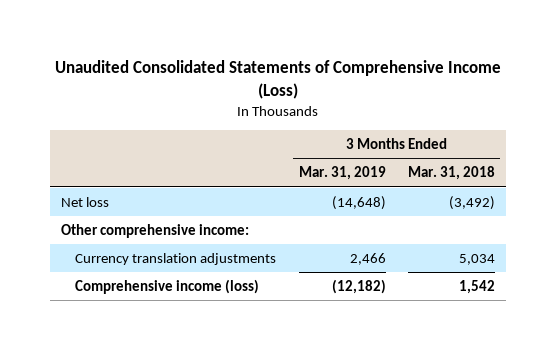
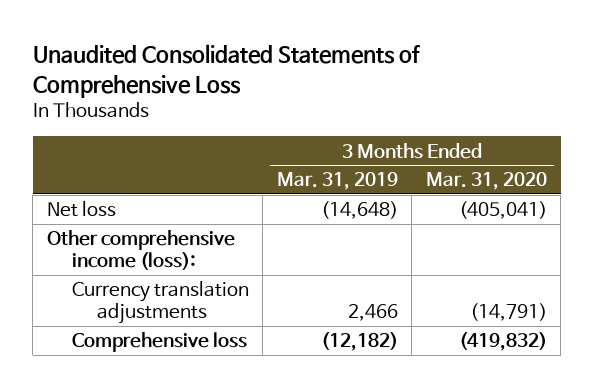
[55,59,502,99] Unaudited Consolidated Statements of Comprehensive Income (Loss) -> [32,44,421,98] Unaudited Consolidated Statements of Comprehensive Loss
[407,166,495,181] Mar. 31, 2018 -> none
none -> [425,172,547,191] Mar. 31, 2020
[61,223,250,238] Other comprehensive income: -> [46,230,235,271] Other comprehensive income (loss):
[75,278,260,294] Comprehensive income (loss) -> [71,332,247,353] Comprehensive loss

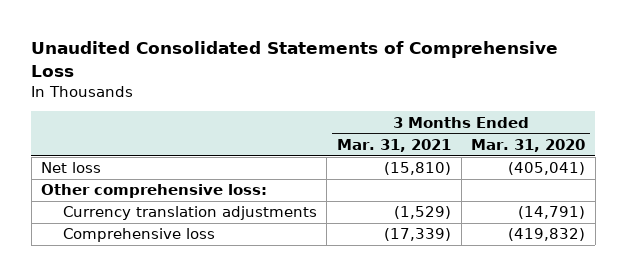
[276,172,398,191] Mar. 31, 2019 -> none
none -> [337,138,452,152] Mar. 31, 2021
[46,230,235,271] Other comprehensive income (loss): -> [41,184,268,199] Other comprehensive loss:

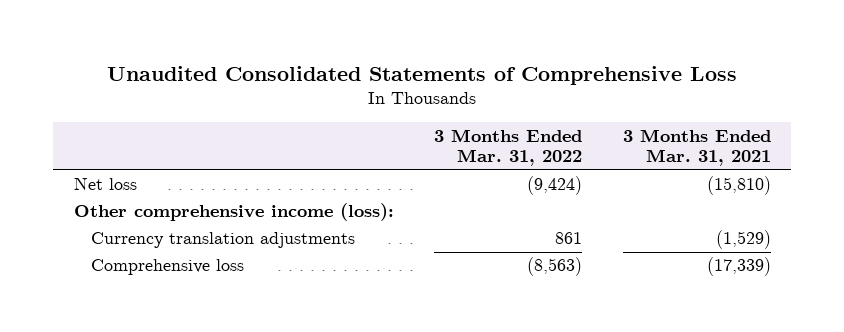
[471,138,586,152] Mar. 31, 2020 -> none
none -> [434,128,583,167] 3 Months Ended Mar. 31, 2022
[41,184,268,199] Other comprehensive loss: -> [73,203,394,222] Other comprehensive income (loss):

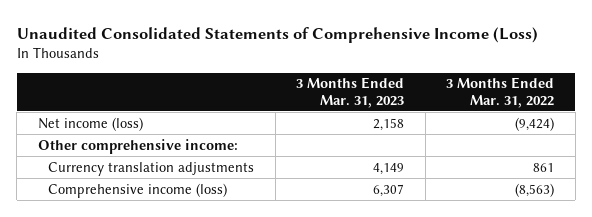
[107,65,738,85] Unaudited Consolidated Statements of Comprehensive Loss -> [16,27,538,44] Unaudited Consolidated Statements of Comprehensive Income (Loss)
[622,128,771,167] 3 Months Ended Mar. 31, 2021 -> none
none -> [296,77,405,108] 3 Months Ended Mar. 31, 2023
[73,177,137,191] Net loss -> [37,116,143,131] Net income (loss)
[73,203,394,222] Other comprehensive income (loss): -> [37,138,238,154] Other comprehensive income:
[90,259,244,276] Comprehensive loss -> [48,182,228,198] Comprehensive income (loss)

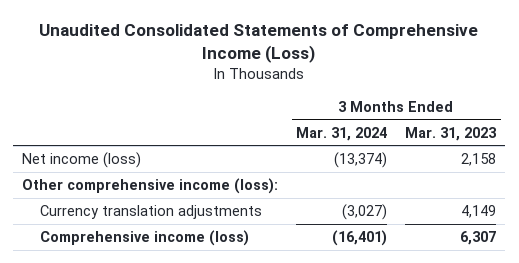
[446,77,555,108] 3 Months Ended Mar. 31, 2022 -> none
none -> [296,126,388,141] Mar. 31, 2024
[37,138,238,154] Other comprehensive income: -> [22,178,279,195] Other comprehensive income (loss):

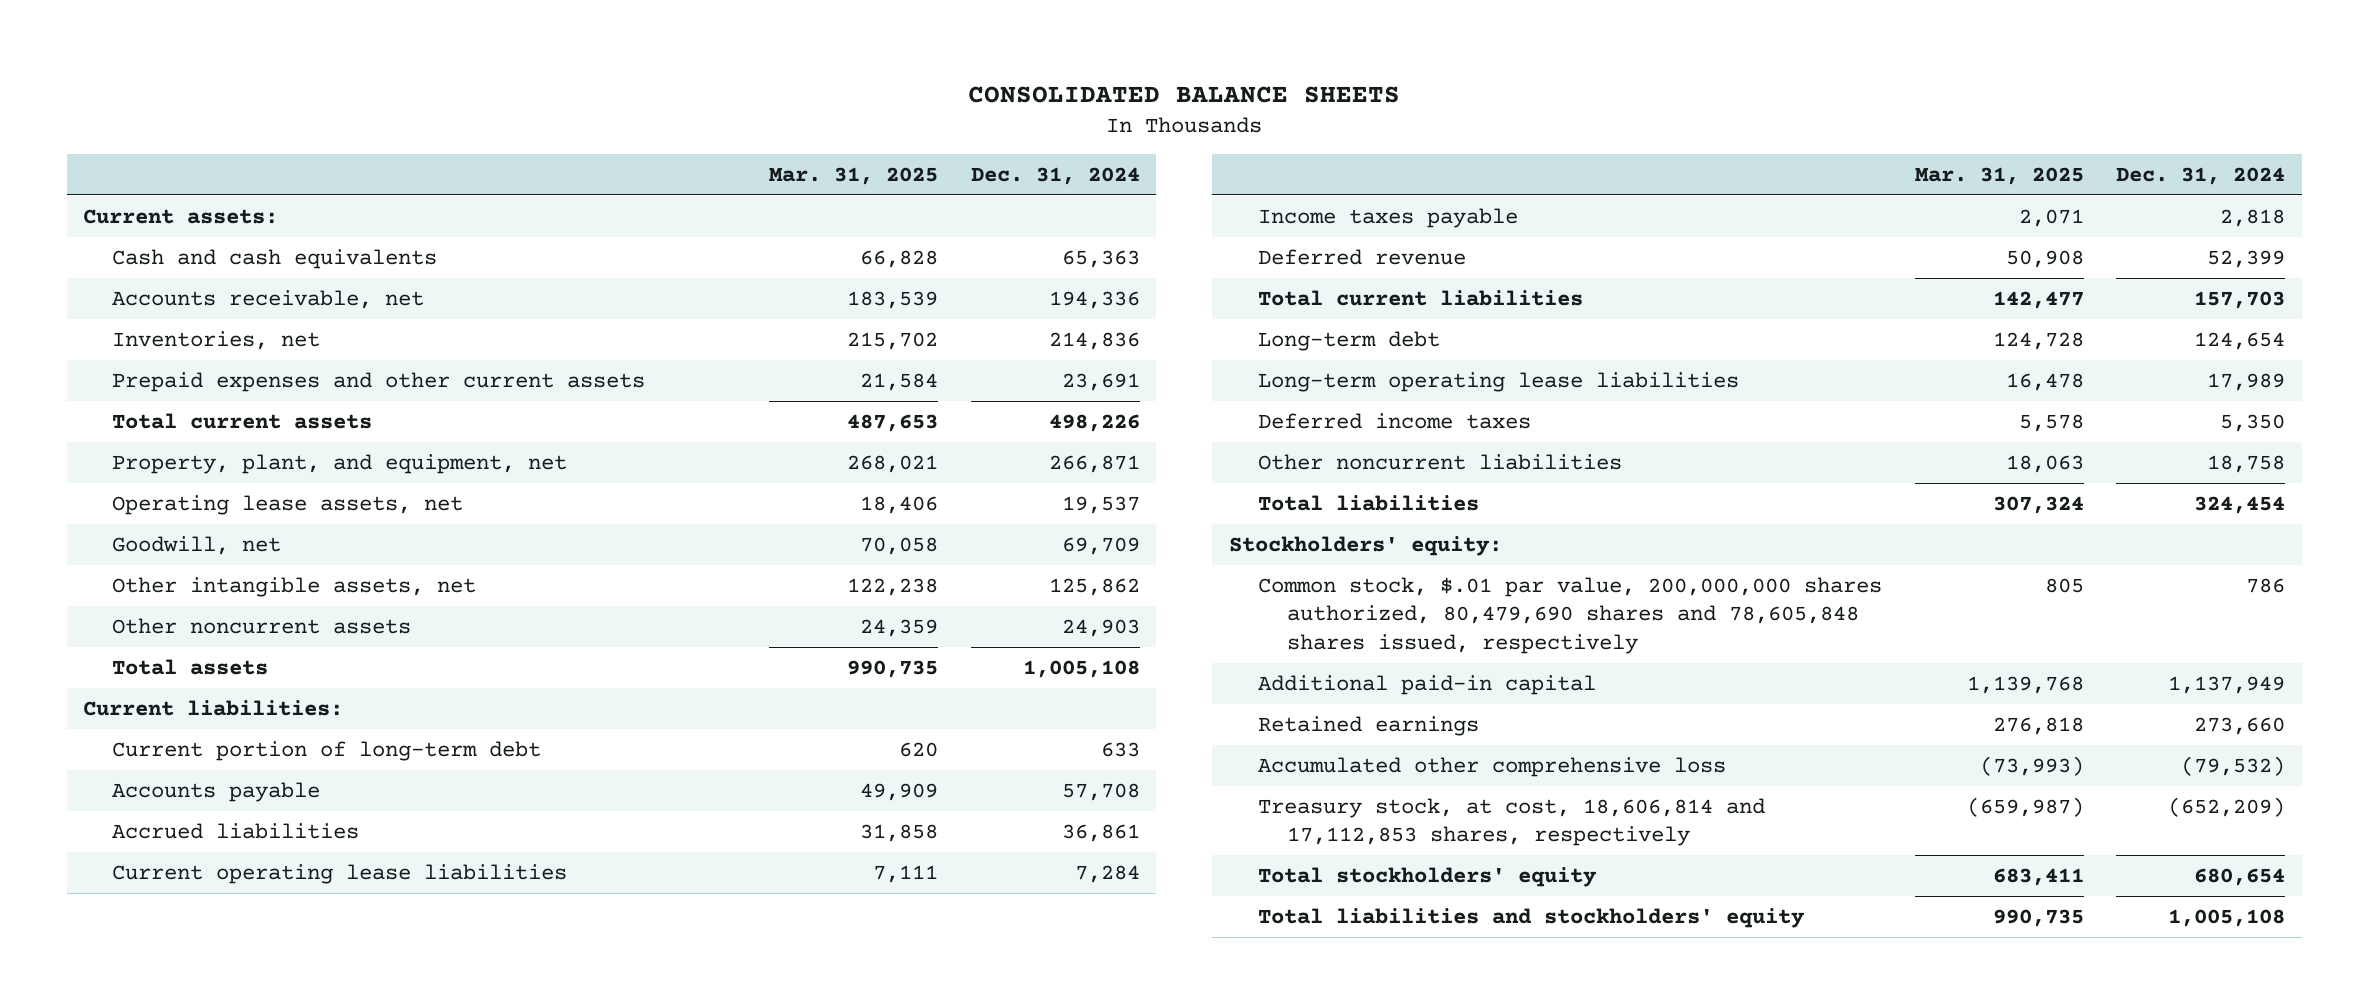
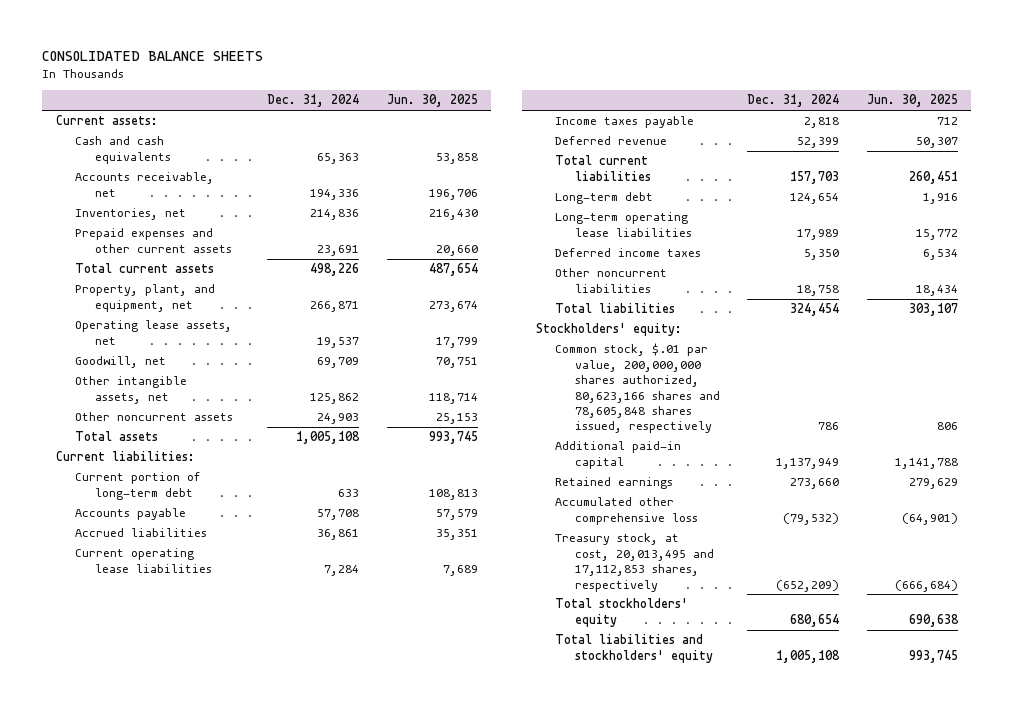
[769,166,939,185] Mar. 31, 2025 -> none
none -> [386,94,478,108] Jun. 30, 2025
[1257,576,1882,654] Common stock, $.01 par value, 200,000,000 shares authorized, 80,479,690 shares and 78,605,848 shares issued, respectively -> [555,343,720,434] Common stock, $.01 par value, 200,000,000 shares authorized, 80,623,166 shares and 78,605,848 shares issued, respectively
[1257,797,1765,847] Treasury stock, at cost, 18,606,814 and 17,112,853 shares, respectively -> [555,533,714,592] Treasury stock, at cost, 20,013,495 and 17,112,853 shares, respectively

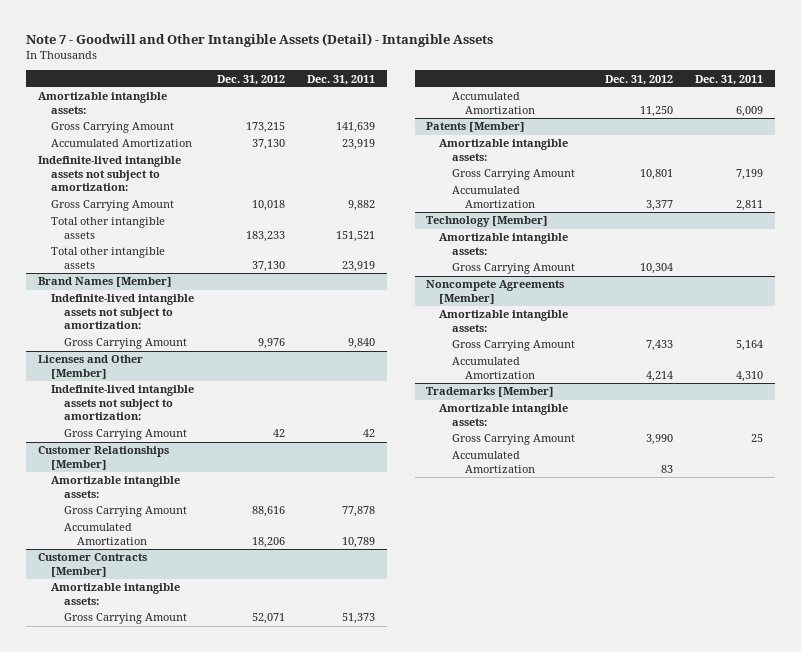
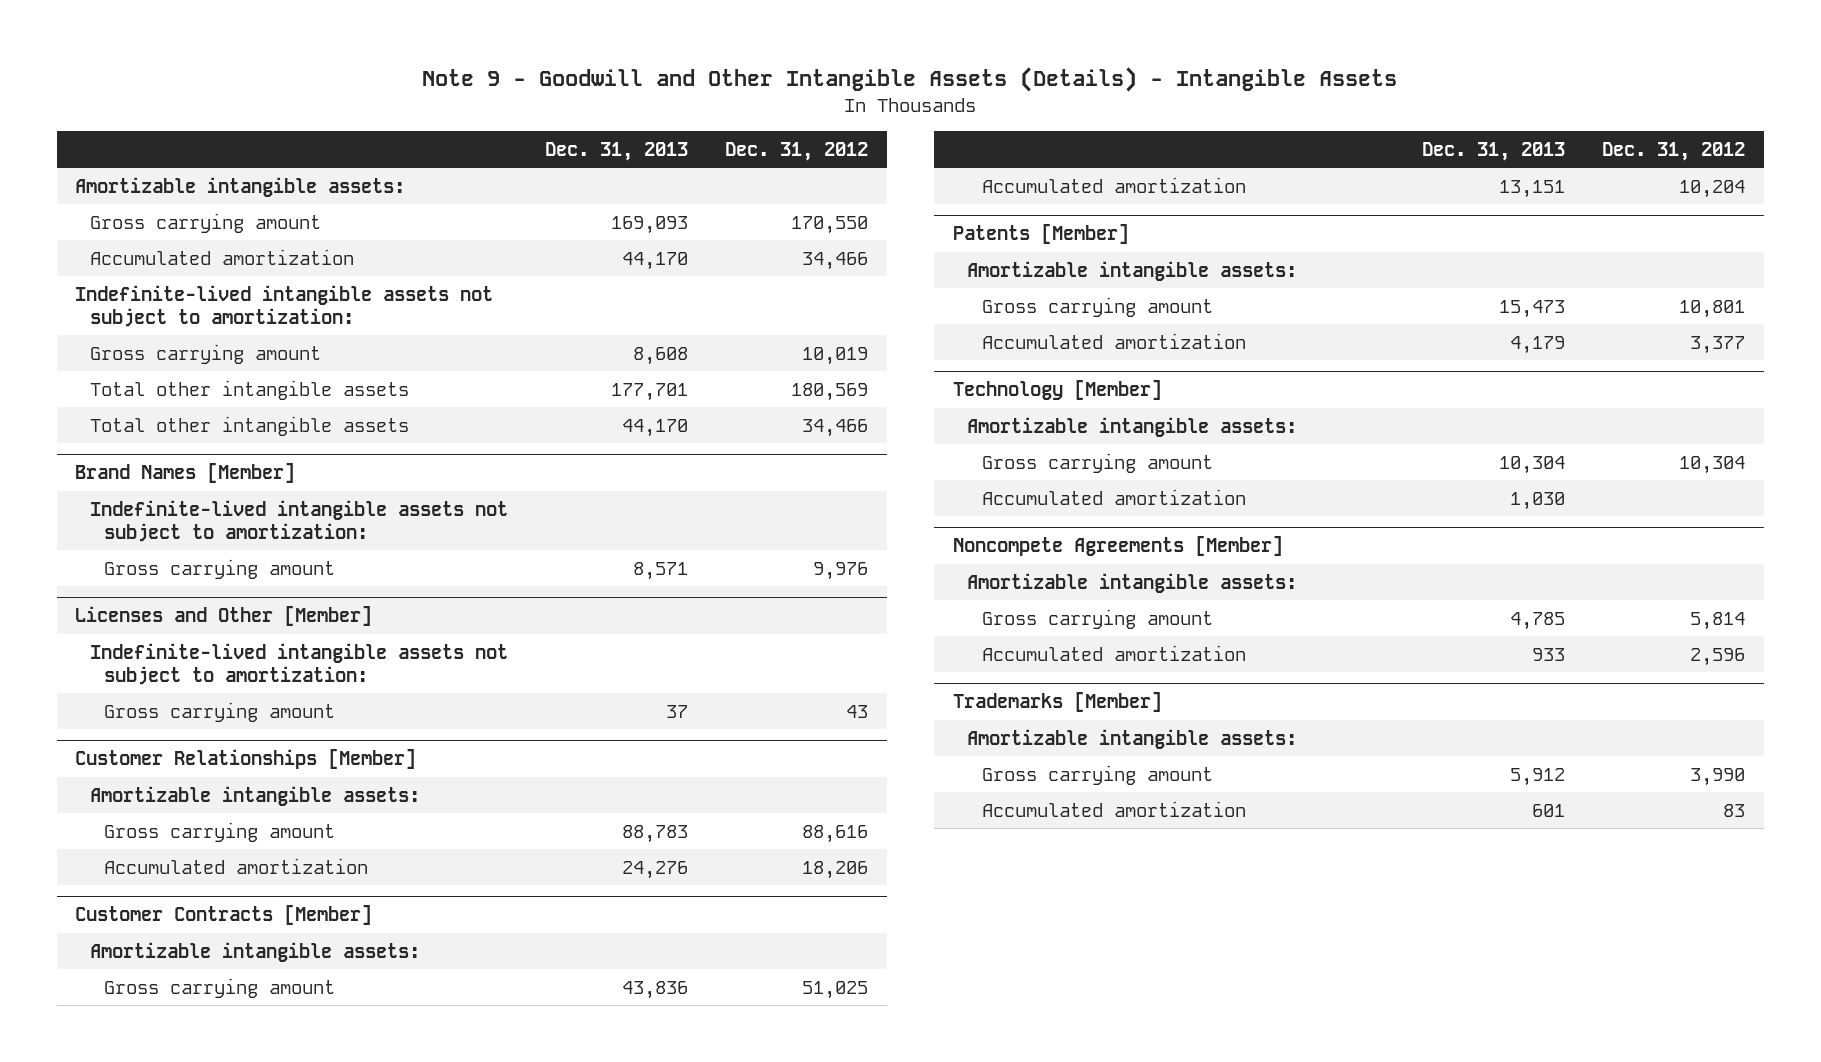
[26,32,494,47] Note 7 - Goodwill and Other Intangible Assets (Detail) - Intangible Assets -> [422,67,1398,93] Note 9 - Goodwill and Other Intangible Assets (Details) - Intangible Assets
[307,74,376,85] Dec. 31, 2011 -> none
none -> [544,142,688,162] Dec. 31, 2013
[50,122,174,134] Gross Carrying Amount -> [89,212,321,233] Gross carrying amount
[245,122,285,134] 173,215 -> [791,215,869,234] 170,550
[50,139,192,148] Accumulated Amortization -> [89,248,354,265] Accumulated amortization
[251,139,285,151] 37,130 -> [802,251,869,270] 34,466
[50,200,174,212] Gross Carrying Amount -> [89,343,321,364] Gross carrying amount
[251,200,285,212] 10,018 -> [802,346,869,365] 10,019
[245,230,285,242] 183,233 -> [791,382,869,401] 180,569
[251,260,285,272] 37,130 -> [802,418,869,437] 34,466
[63,338,187,350] Gross Carrying Amount -> [104,558,336,579] Gross carrying amount
[63,429,187,441] Gross Carrying Amount -> [104,701,336,722] Gross carrying amount
[272,429,285,438] 42 -> [846,704,869,718] 43
[63,506,187,518] Gross Carrying Amount -> [104,821,336,842] Gross carrying amount
[63,523,147,545] Accumulated Amortization -> [104,857,369,874] Accumulated amortization
[63,613,187,625] Gross Carrying Amount -> [104,977,336,998] Gross carrying amount
[251,613,285,625] 52,071 -> [802,980,869,999] 51,025
[451,92,535,114] Accumulated Amortization -> [981,176,1246,193] Accumulated amortization
[639,105,673,117] 11,250 -> [1679,179,1746,198] 10,204
[451,169,575,181] Gross Carrying Amount -> [981,296,1213,317] Gross carrying amount
[451,186,535,208] Accumulated Amortization -> [981,332,1246,349] Accumulated amortization
[451,263,575,275] Gross Carrying Amount -> [981,452,1213,473] Gross carrying amount
none -> [981,488,1246,505] Accumulated amortization
[451,340,575,352] Gross Carrying Amount -> [981,608,1213,629] Gross carrying amount
[645,340,673,352] 7,433 -> [1690,611,1746,630] 5,814
[451,357,535,379] Accumulated Amortization -> [981,644,1246,661] Accumulated amortization
[645,370,673,382] 4,214 -> [1690,647,1746,666] 2,596
[451,434,575,446] Gross Carrying Amount -> [981,764,1213,785] Gross carrying amount
[451,451,535,473] Accumulated Amortization -> [981,800,1246,817] Accumulated amortization

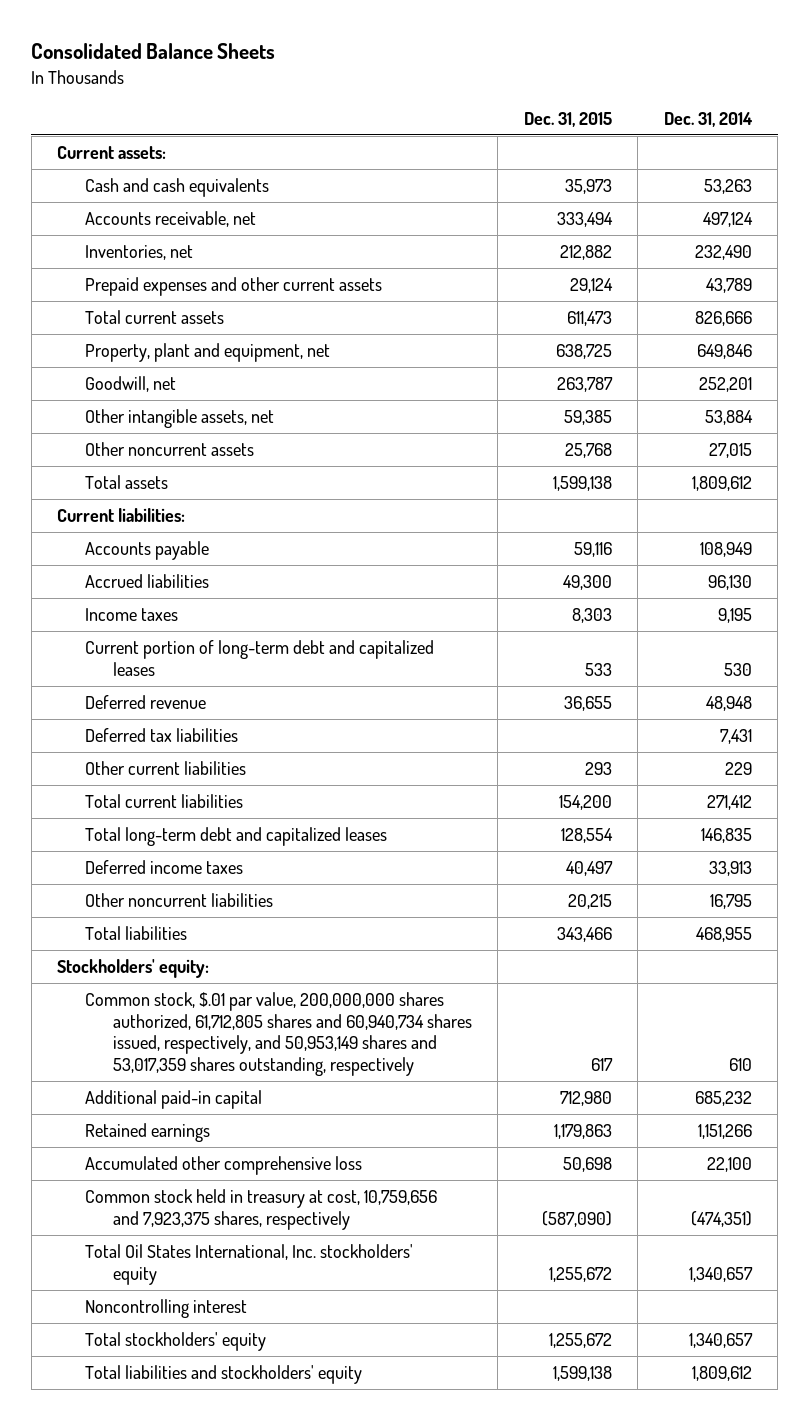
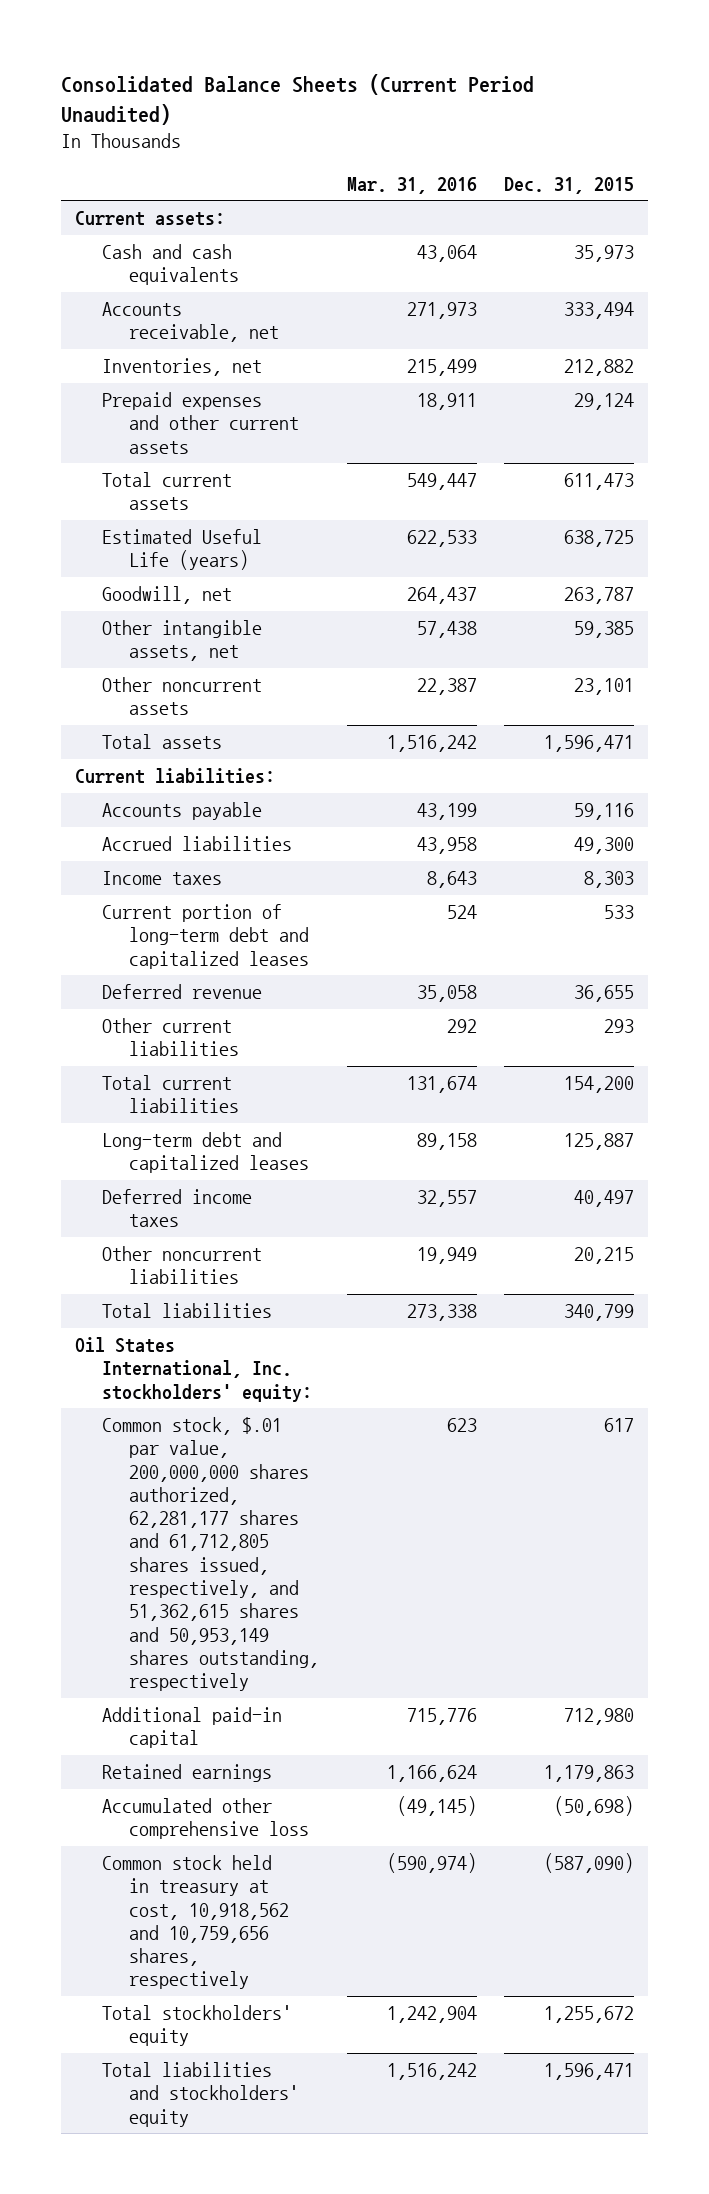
[31,43,276,60] Consolidated Balance Sheets -> [61,74,535,126] Consolidated Balance Sheets (Current Period Unaudited)
[663,111,753,127] Dec. 31, 2014 -> none
none -> [346,176,477,194] Mar. 31, 2016
[85,343,331,363] Property, plant and equipment, net -> [102,529,263,571] Estimated Useful Life (years)
[564,443,612,459] 25,768 -> [574,678,635,696] 23,101
[552,476,612,492] 1,599,138 -> [544,735,635,753] 1,596,471
[85,728,239,743] Deferred tax liabilities -> none
[85,827,388,847] Total long-term debt and capitalized leases -> [102,1132,310,1174] Long-term debt and capitalized leases
[560,828,613,844] 128,554 -> [564,1133,635,1151] 125,887
[556,927,612,943] 343,466 -> [564,1304,635,1322] 340,799
[57,959,210,979] Stockholders' equity: -> [75,1337,313,1402] Oil States International, Inc. stockholders' equity:
[85,992,472,1077] Common stock, $.01 par value, 200,000,000 shares authorized, 61,712,805 shares and 60,940,734 shares issued, respectively, and 50,953,149 shares and 53,017,359 shares outstanding, respectively -> [102,1417,320,1692] Common stock, $.01 par value, 200,000,000 shares authorized, 62,281,177 shares and 61,712,805 shares issued, respectively, and 51,362,615 shares and 50,953,149 shares outstanding, respectively
[85,1244,414,1285] Total Oil States International, Inc. stockholders' equity -> none
[85,1299,248,1319] Noncontrolling interest -> none
[562,1157,612,1173] 50,698 -> [554,1796,635,1817] (50,698)
[85,1189,438,1230] Common stock held in treasury at cost, 10,759,656 and 7,923,375 shares, respectively -> [102,1855,290,1990] Common stock held in treasury at cost, 10,918,562 and 10,759,656 shares, respectively
[552,1366,612,1382] 1,599,138 -> [544,2063,635,2081] 1,596,471

